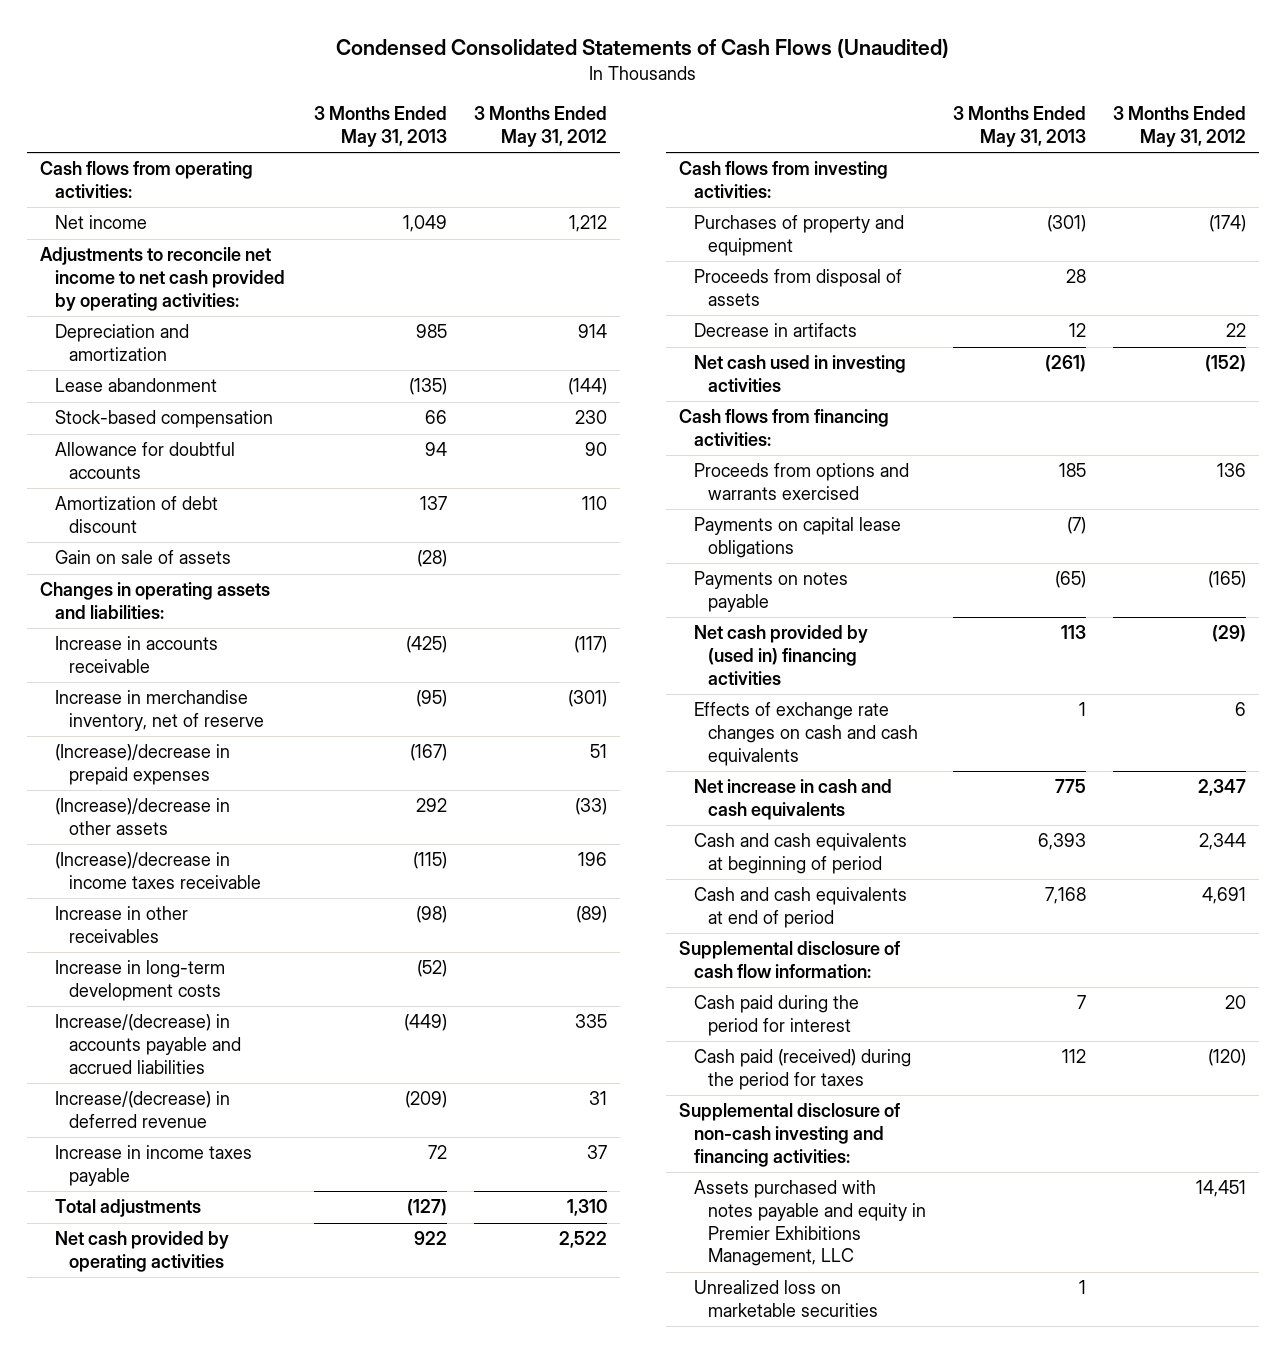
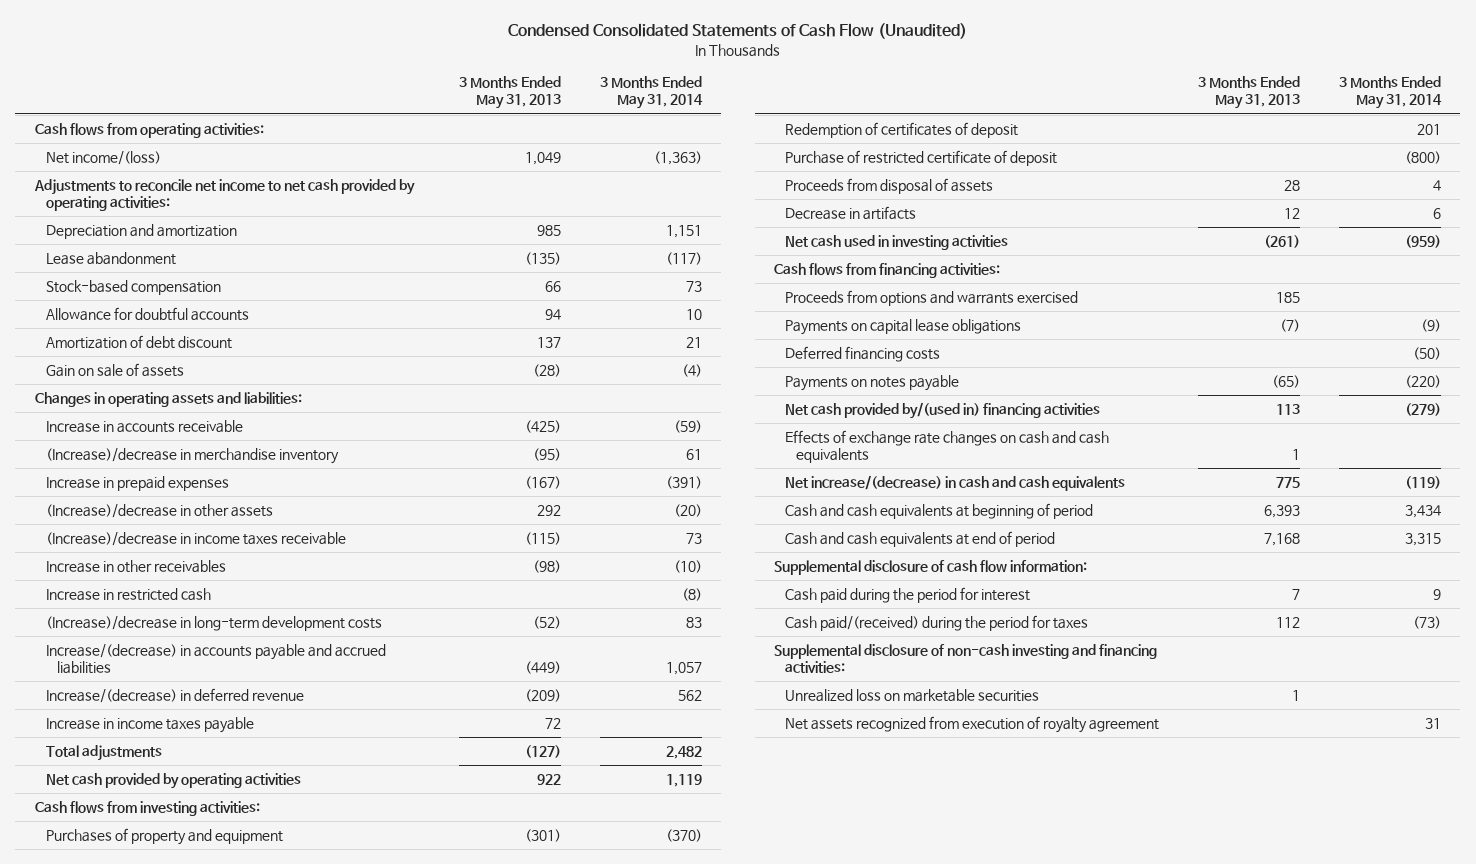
[336,38,950,59] Condensed Consolidated Statements of Cash Flows (Unaudited) -> [507,23,967,40] Condensed Consolidated Statements of Cash Flow (Unaudited)
[473,106,607,147] 3 Months Ended May 31, 2012 -> none
none -> [599,75,703,110] 3 Months Ended May 31, 2014
[54,215,147,230] Net income -> [45,150,161,165] Net income/(loss)
[54,690,265,732] Increase in merchandise inventory, net of reserve -> [45,447,339,464] (Increase)/decrease in merchandise inventory
[54,744,230,786] (Increase)/decrease in prepaid expenses -> [45,475,229,491] Increase in prepaid expenses
none -> [45,587,211,601] Increase in restricted cash
[54,960,225,1002] Increase in long-term development costs -> [45,615,382,631] (Increase)/decrease in long-term development costs
none -> [785,121,1019,138] Redemption of certificates of deposit
none -> [785,149,1058,166] Purchase of restricted certificate of deposit
none -> [785,345,941,362] Deferred financing costs
[693,625,868,685] Net cash provided by (used in) financing activities -> [785,401,1101,419] Net cash provided by/(used in) financing activities
[693,779,892,821] Net increase in cash and cash equivalents -> [785,474,1126,491] Net increase/(decrease) in cash and cash equivalents
[693,1049,911,1091] Cash paid (received) during the period for taxes -> [785,614,1089,631] Cash paid/(received) during the period for taxes
[693,1180,926,1267] Assets purchased with notes payable and equity in Premier Exhibitions Management, LLC -> none
none -> [785,715,1160,733] Net assets recognized from execution of royalty agreement

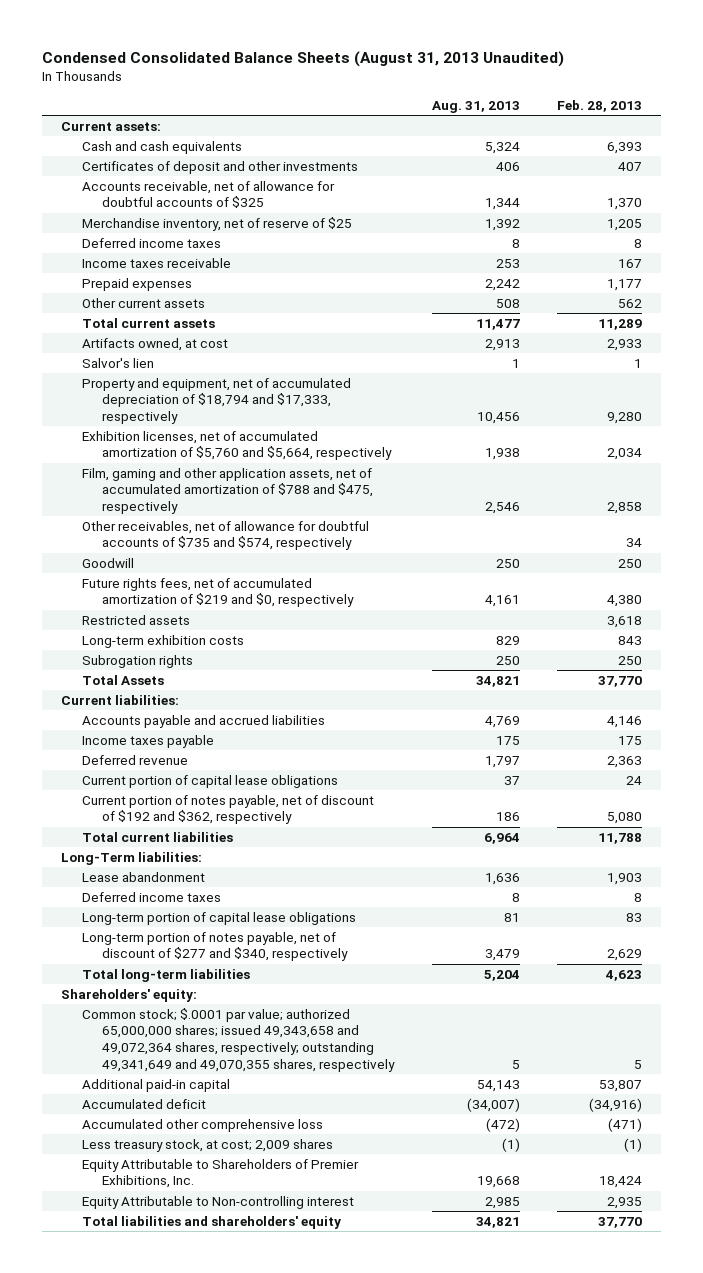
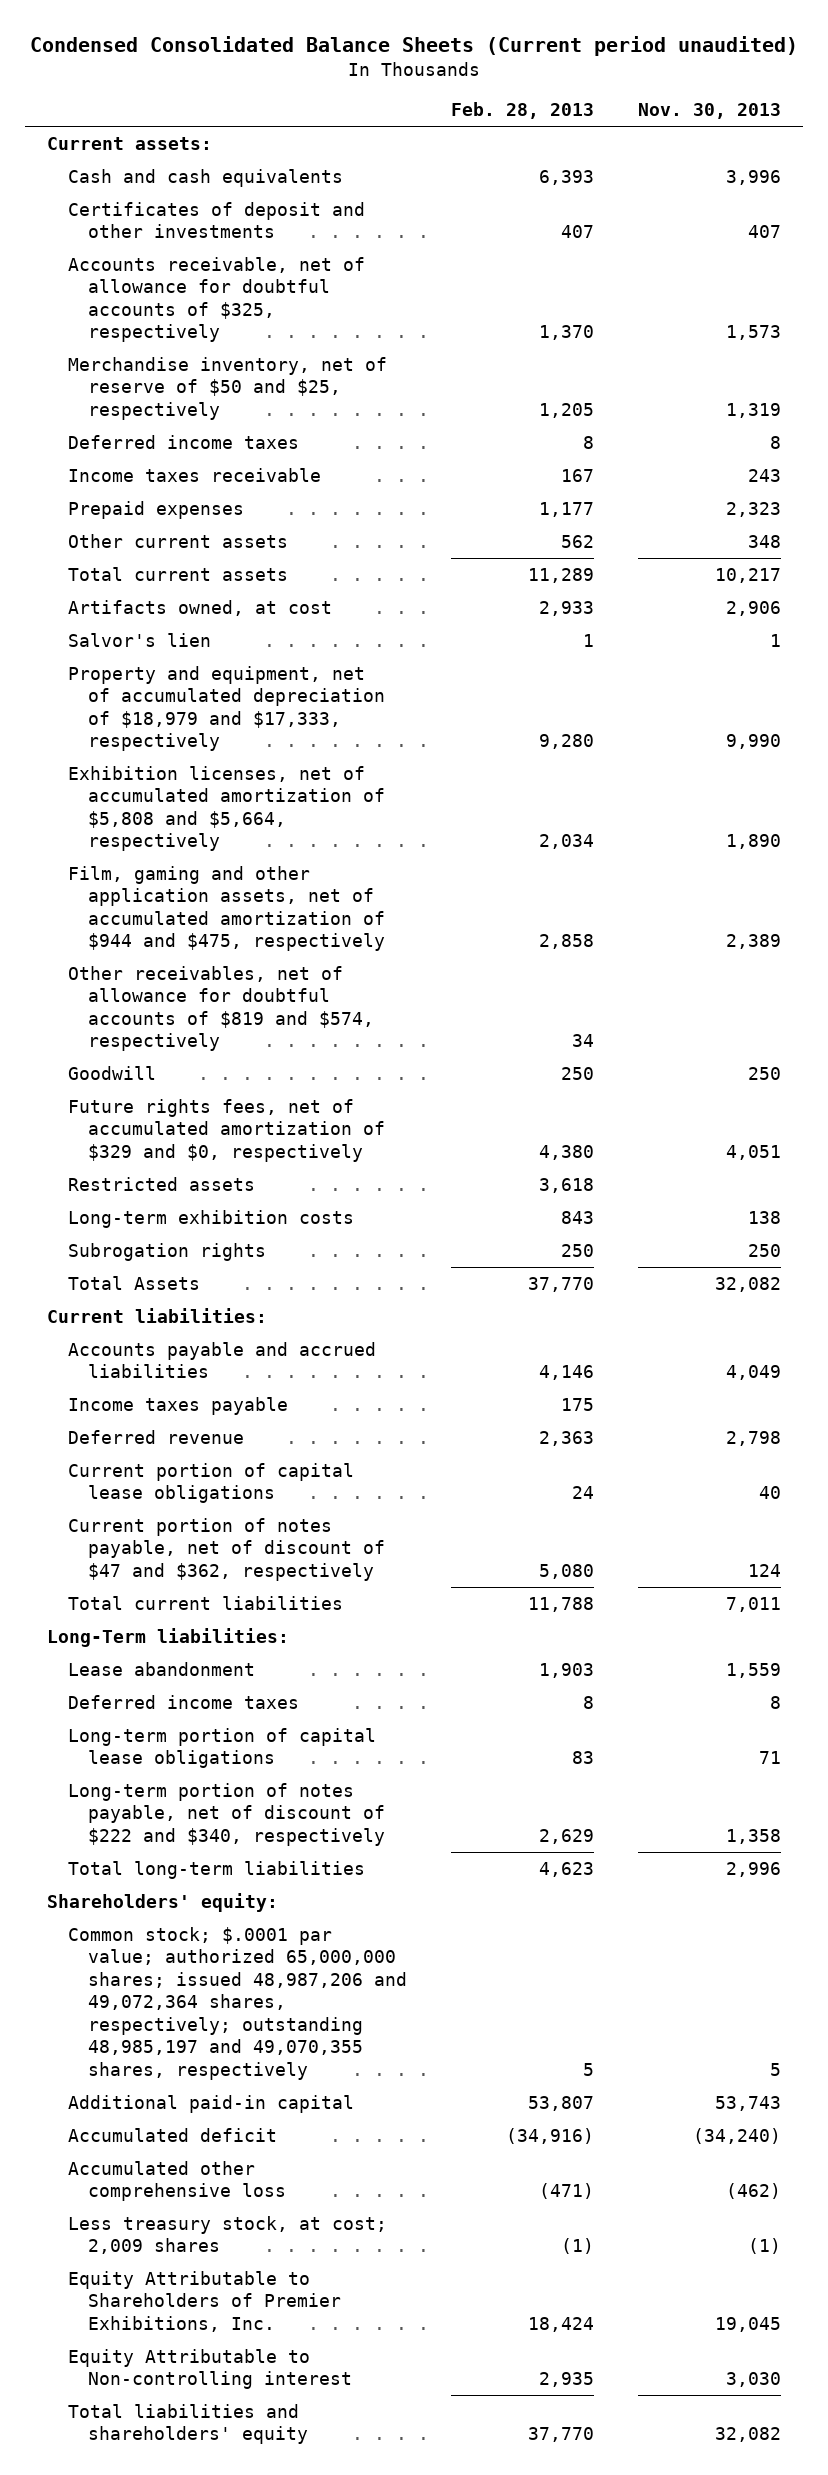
[42,51,565,68] Condensed Consolidated Balance Sheets (August 31, 2013 Unaudited) -> [30,36,799,57] Condensed Consolidated Balance Sheets (Current period unaudited)
[431,100,520,113] Aug. 31, 2013 -> none
none -> [638,103,782,120] Nov. 30, 2013
[81,180,335,209] Accounts receivable, net of allowance for doubtful accounts of $325 -> [67,256,365,343] Accounts receivable, net of allowance for doubtful accounts of $325, respectively
[81,216,352,231] Merchandise inventory, net of reserve of $25 -> [67,356,387,420] Merchandise inventory, net of reserve of $50 and $25, respectively
[81,377,351,425] Property and equipment, net of accumulated depreciation of $18,794 and $17,333, respectively -> [67,665,385,752] Property and equipment, net of accumulated depreciation of $18,979 and $17,333, respectively
[81,430,393,461] Exhibition licenses, net of accumulated amortization of $5,760 and $5,664, respectively -> [67,765,385,852] Exhibition licenses, net of accumulated amortization of $5,808 and $5,664, respectively
[81,467,374,515] Film, gaming and other application assets, net of accumulated amortization of $788 and $475, respectively -> [67,865,385,952] Film, gaming and other application assets, net of accumulated amortization of $944 and $475, respectively
[81,520,369,551] Other receivables, net of allowance for doubtful accounts of $735 and $574, respectively -> [67,965,374,1052] Other receivables, net of allowance for doubtful accounts of $819 and $574, respectively
[81,577,355,608] Future rights fees, net of accumulated amortization of $219 and $0, respectively -> [67,1098,385,1162] Future rights fees, net of accumulated amortization of $329 and $0, respectively
[81,794,374,825] Current portion of notes payable, net of discount of $192 and $362, respectively -> [67,1517,385,1581] Current portion of notes payable, net of discount of $47 and $362, respectively
[81,931,349,962] Long-term portion of notes payable, net of discount of $277 and $340, respectively -> [67,1782,385,1846] Long-term portion of notes payable, net of discount of $222 and $340, respectively
[81,1007,396,1072] Common stock; $.0001 par value; authorized 65,000,000 shares; issued 49,343,658 and 49,072,364 shares, respectively; outstanding 49,341,649 and 49,070,355 shares, respectively -> [67,1926,407,2080] Common stock; $.0001 par value; authorized 65,000,000 shares; issued 48,987,206 and 49,072,364 shares, respectively; outstanding 48,985,197 and 49,070,355 shares, respectively

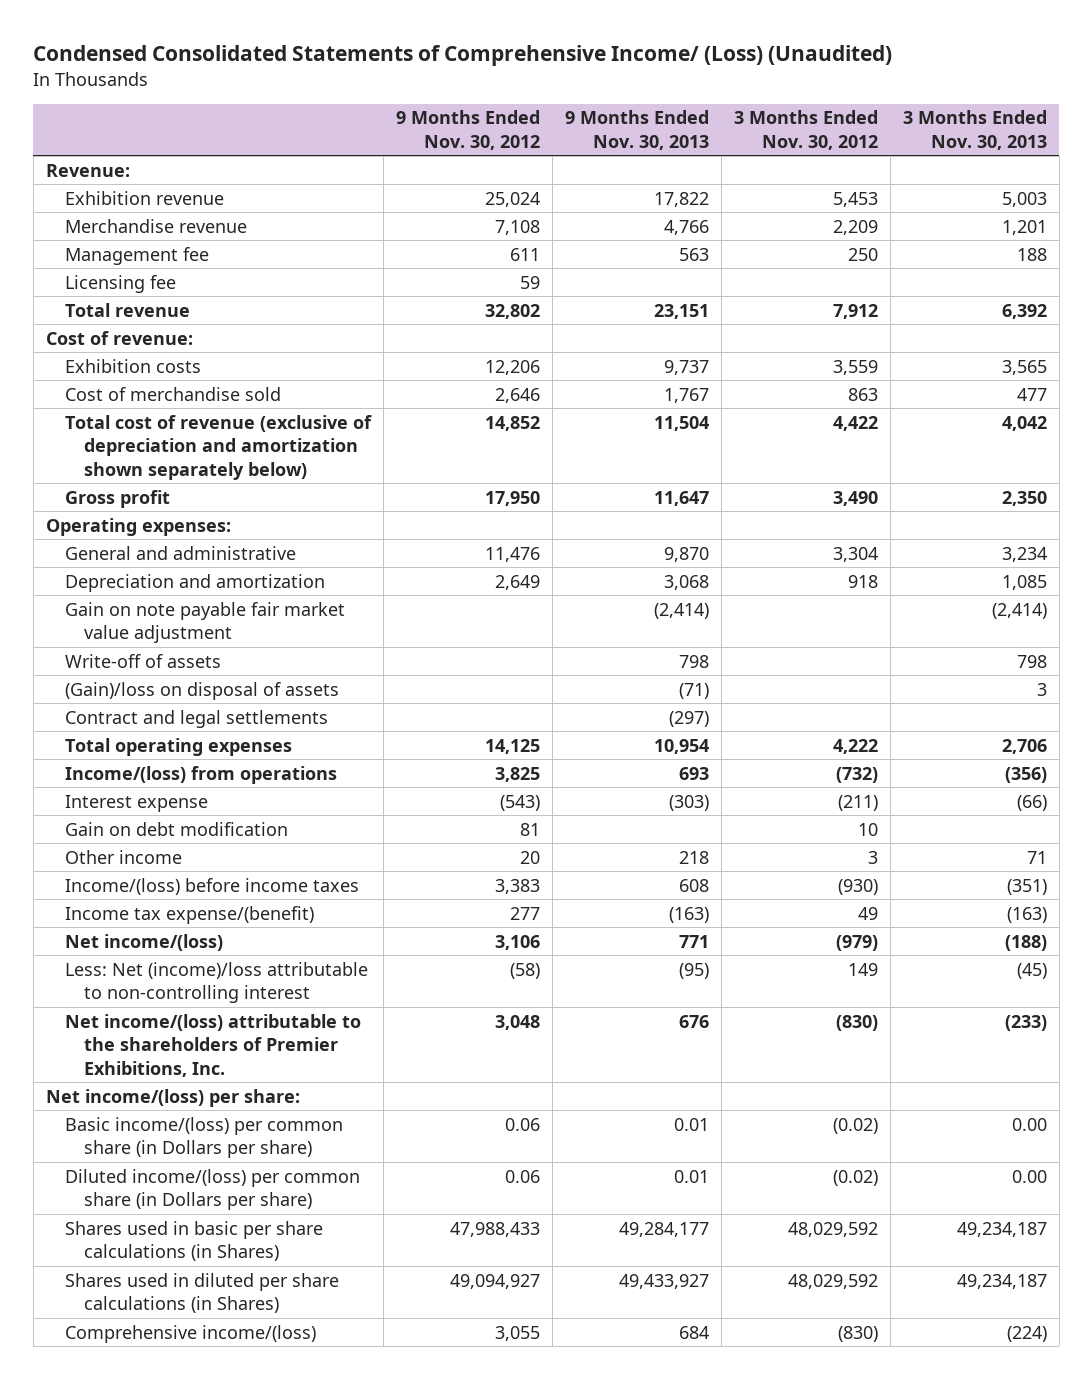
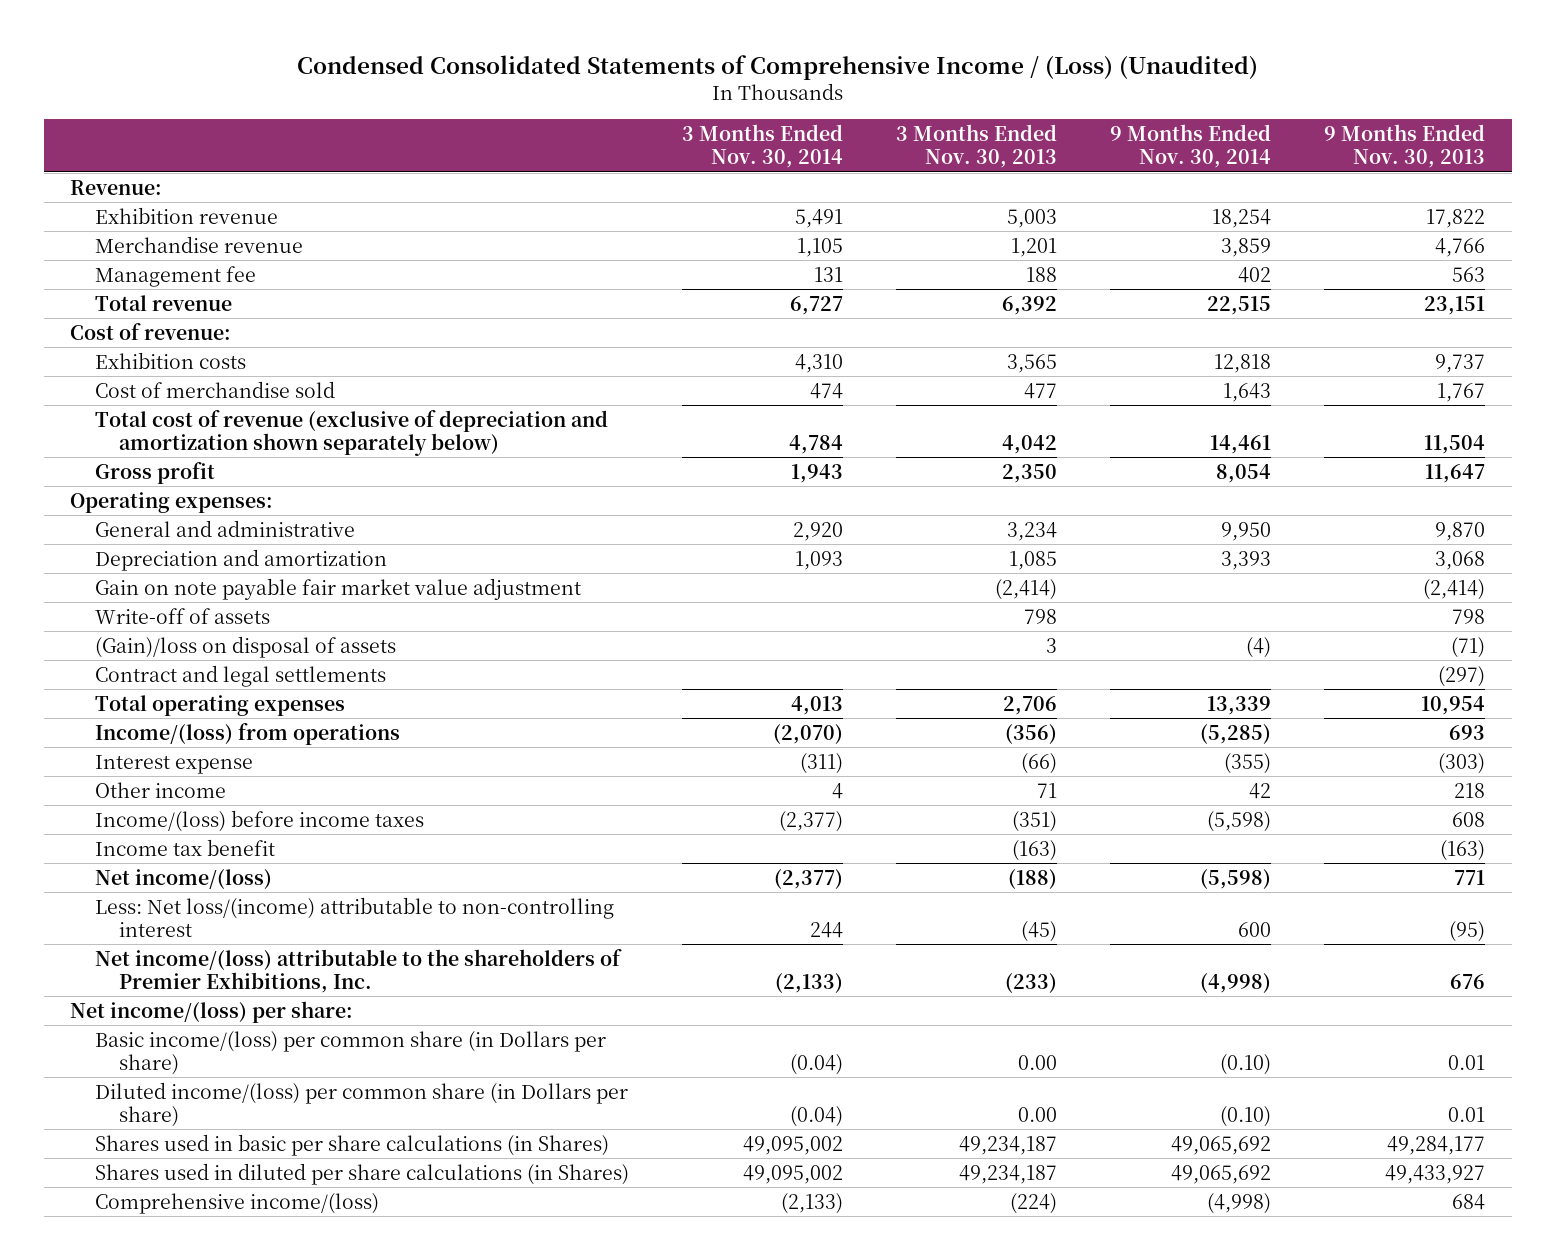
[33,45,893,67] Condensed Consolidated Statements of Comprehensive Income/ (Loss) (Unaudited) -> [296,54,1258,80] Condensed Consolidated Statements of Comprehensive Income / (Loss) (Unaudited)
[395,110,540,150] 9 Months Ended Nov. 30, 2012 -> none
[733,110,878,150] 3 Months Ended Nov. 30, 2012 -> none
none -> [681,124,843,169] 3 Months Ended Nov. 30, 2014
none -> [1110,124,1272,169] 9 Months Ended Nov. 30, 2014
[64,274,176,293] Licensing fee -> none
[64,821,288,836] Gain on debt modification -> none
[64,905,314,924] Income tax expense/(benefit) -> [94,838,275,856] Income tax benefit
[64,961,368,1004] Less: Net (income)/loss attributable to non-controlling interest -> [94,896,614,937] Less: Net loss/(income) attributable to non-controlling interest

